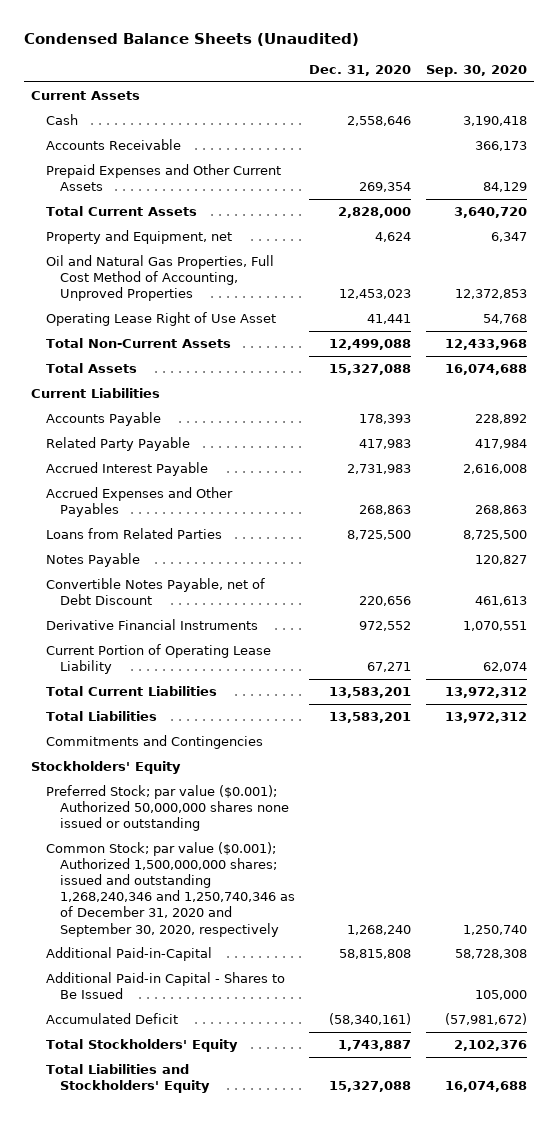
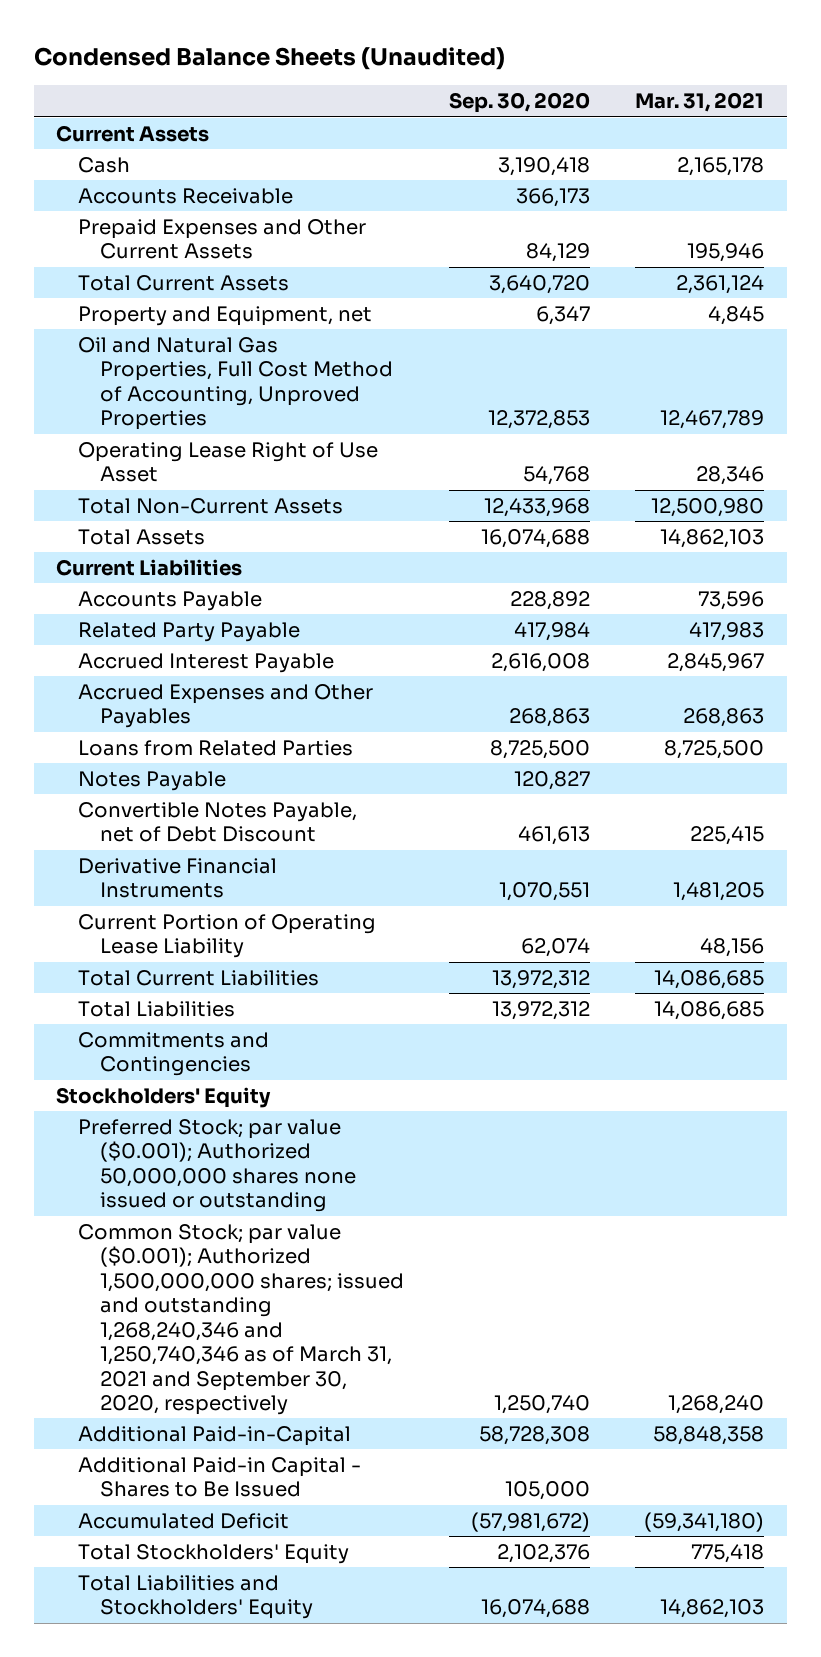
[309,65,412,77] Dec. 31, 2020 -> none
none -> [635,92,765,113] Mar. 31, 2021
[45,841,295,937] Common Stock; par value ($0.001); Authorized 1,500,000,000 shares; issued and outstanding 1,268,240,346 and 1,250,740,346 as of December 31, 2020 and September 30, 2020, respectively -> [78,1223,405,1416] Common Stock; par value ($0.001); Authorized 1,500,000,000 shares; issued and outstanding 1,268,240,346 and 1,250,740,346 as of March 31, 2021 and September 30, 2020, respectively

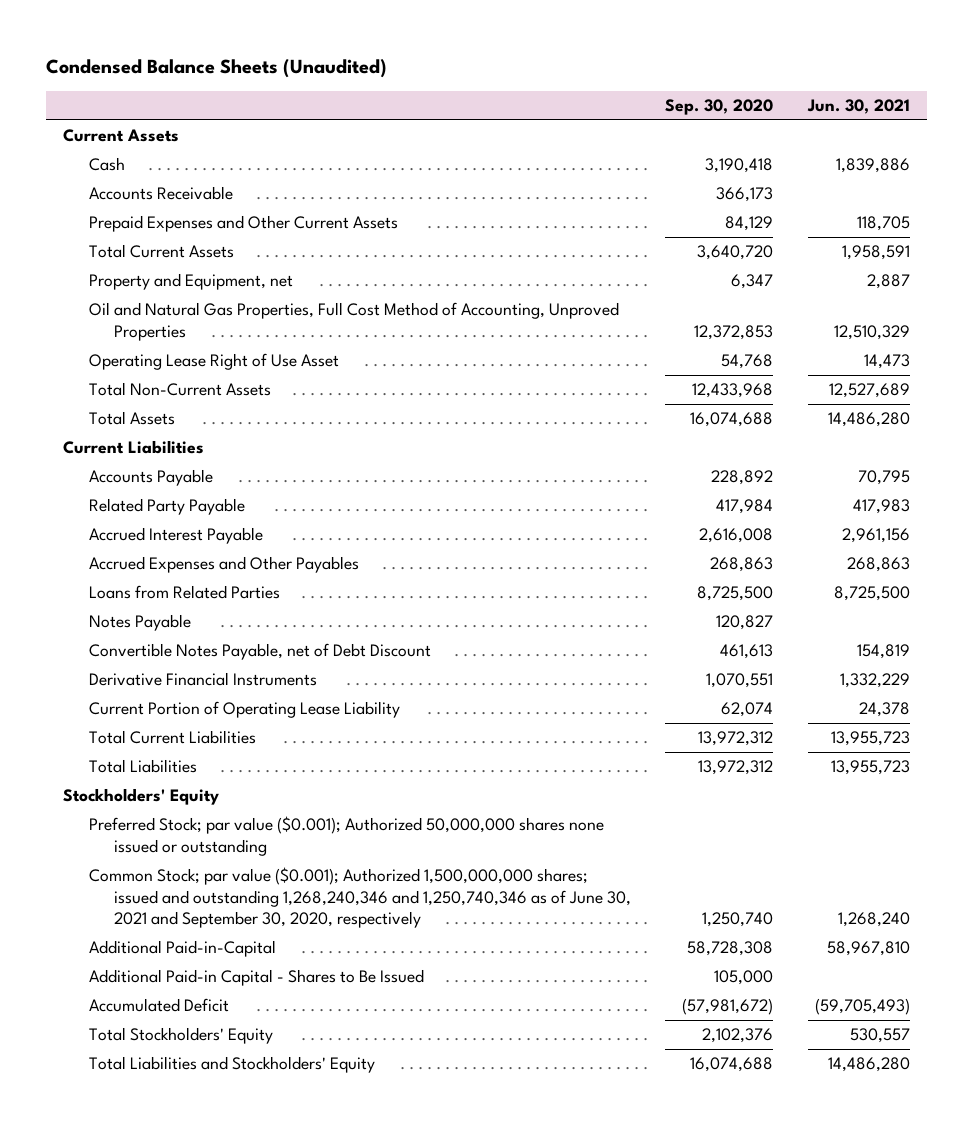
[635,92,765,113] Mar. 31, 2021 -> none
none -> [806,99,910,115] Jun. 30, 2021
[78,1031,270,1077] Commitments and Contingencies -> none
[78,1223,405,1416] Common Stock; par value ($0.001); Authorized 1,500,000,000 shares; issued and outstanding 1,268,240,346 and 1,250,740,346 as of March 31, 2021 and September 30, 2020, respectively -> [88,867,632,929] Common Stock; par value ($0.001); Authorized 1,500,000,000 shares; issued and outstanding 1,268,240,346 and 1,250,740,346 as of June 30, 2021 and September 30, 2020, respectively

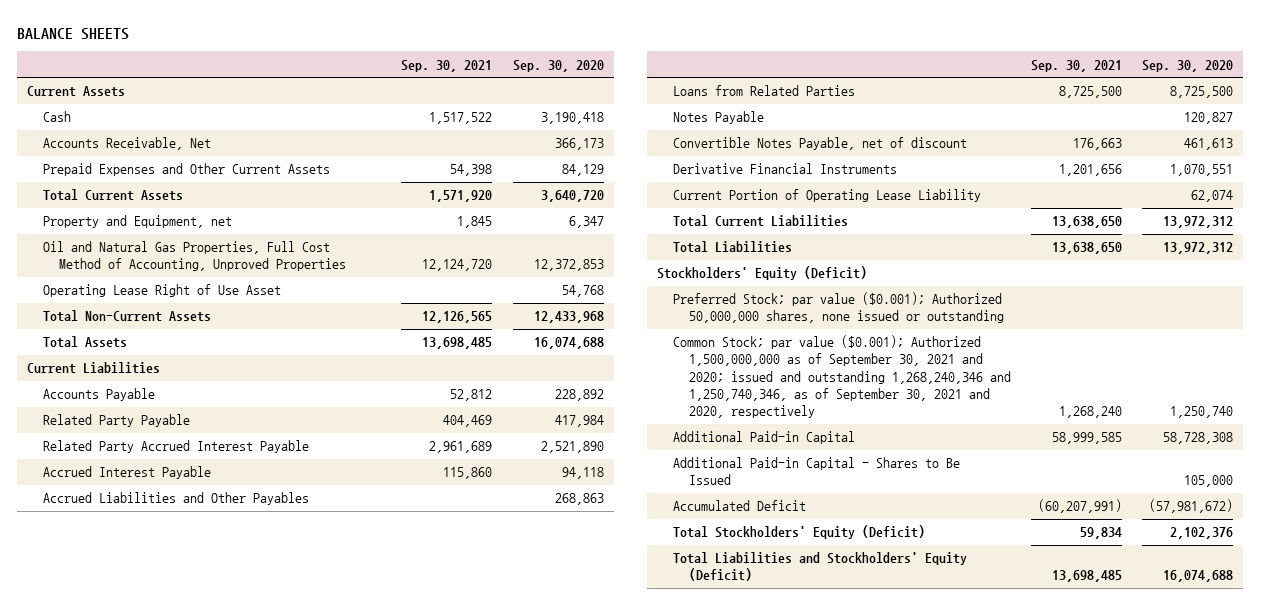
[45,59,387,79] Condensed Balance Sheets (Unaudited) -> [17,27,130,40] BALANCE SHEETS
[806,99,910,115] Jun. 30, 2021 -> none
none -> [401,59,493,72] Sep. 30, 2021
[88,186,233,201] Accounts Receivable -> [43,137,212,151] Accounts Receivable, Net
none -> [43,440,310,454] Related Party Accrued Interest Payable
[699,528,774,544] 2,616,008 -> [561,467,604,480] 94,118
[88,556,359,574] Accrued Expenses and Other Payables -> [43,492,310,506] Accrued Liabilities and Other Payables
[88,643,431,661] Convertible Notes Payable, net of Debt Discount -> [673,137,968,151] Convertible Notes Payable, net of discount
[62,788,219,806] Stockholders' Equity -> [657,266,868,281] Stockholders' Equity (Deficit)
[88,816,604,856] Preferred Stock; par value ($0.001); Authorized 50,000,000 shares none issued or outstanding -> [673,292,1004,324] Preferred Stock; par value ($0.001); Authorized 50,000,000 shares, none issued or outstanding
[88,867,632,929] Common Stock; par value ($0.001); Authorized 1,500,000,000 shares; issued and outstanding 1,268,240,346 and 1,250,740,346 as of June 30, 2021 and September 30, 2020, respectively -> [673,335,1011,418] Common Stock; par value ($0.001); Authorized 1,500,000,000 as of September 30, 2021 and 2020; issued and outstanding 1,268,240,346 and 1,250,740,346, as of September 30, 2021 and 2020, respectively
[88,940,276,958] Additional Paid-in-Capital -> [673,431,856,445] Additional Paid-in Capital
[88,1027,273,1045] Total Stockholders' Equity -> [673,525,926,540] Total Stockholders' Equity (Deficit)
[88,1056,375,1074] Total Liabilities and Stockholders' Equity -> [673,552,968,582] Total Liabilities and Stockholders' Equity (Deficit)

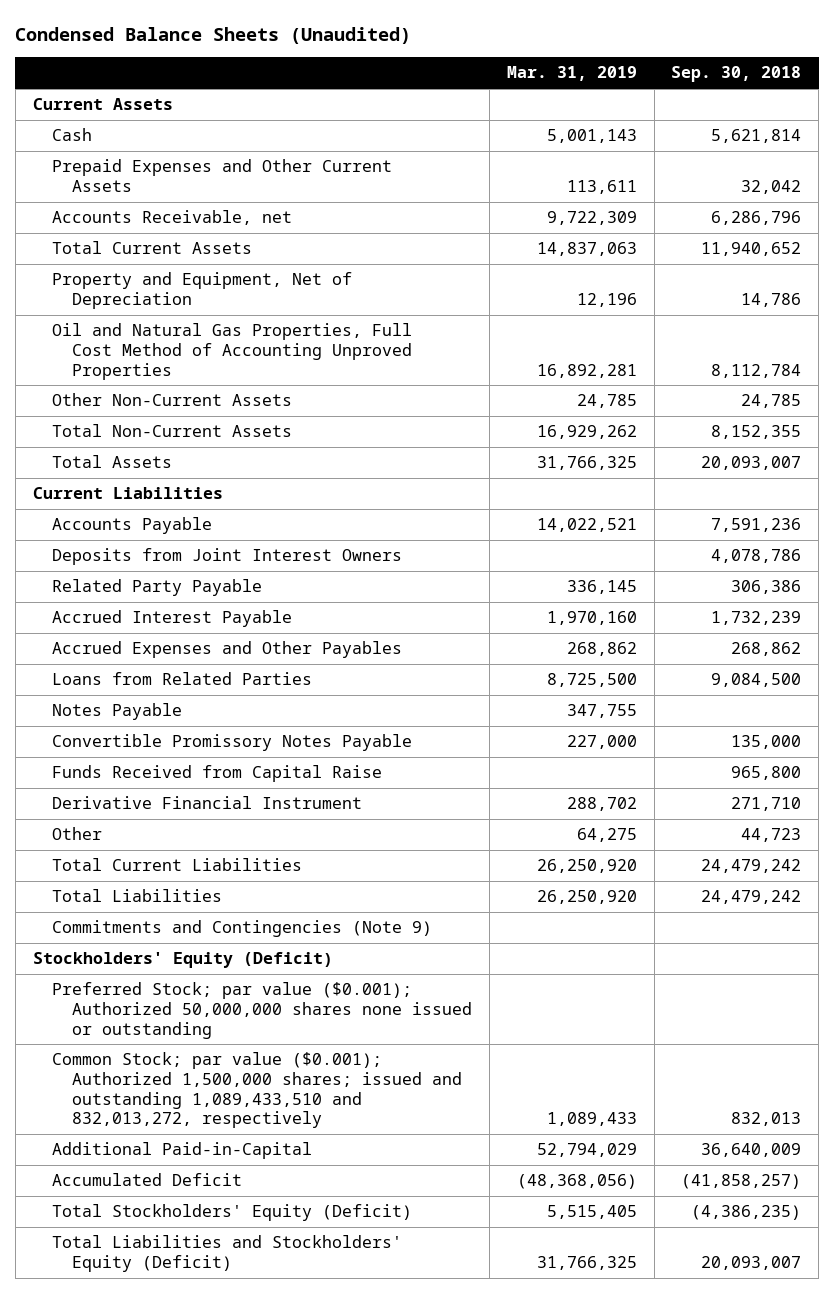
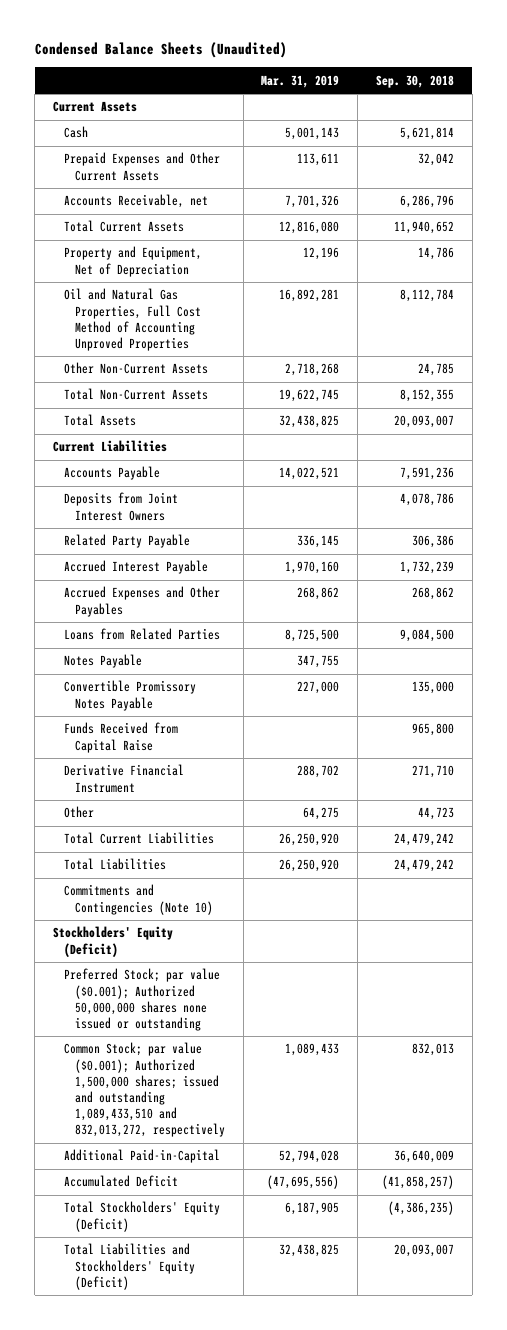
[546,211,637,226] 9,722,309 -> [285,195,340,209] 7,701,326
[536,242,637,257] 14,837,063 -> [279,221,340,235] 12,816,080
[576,394,637,409] 24,785 -> [285,363,340,377] 2,718,268
[536,425,637,440] 16,929,262 -> [279,389,340,403] 19,622,745
[536,456,637,471] 31,766,325 -> [279,415,340,429] 32,438,825
[52,920,433,938] Commitments and Contingencies (Note 9) -> [63,884,214,915] Commitments and Contingencies (Note 10)
[536,1143,637,1158] 52,794,029 -> [279,1150,340,1164] 52,794,028
[516,1174,637,1190] (48,368,056) -> [267,1175,340,1190] (47,695,556)
[546,1205,637,1220] 5,515,405 -> [285,1202,340,1216] 6,187,905
[536,1256,637,1271] 31,766,325 -> [279,1244,340,1258] 32,438,825

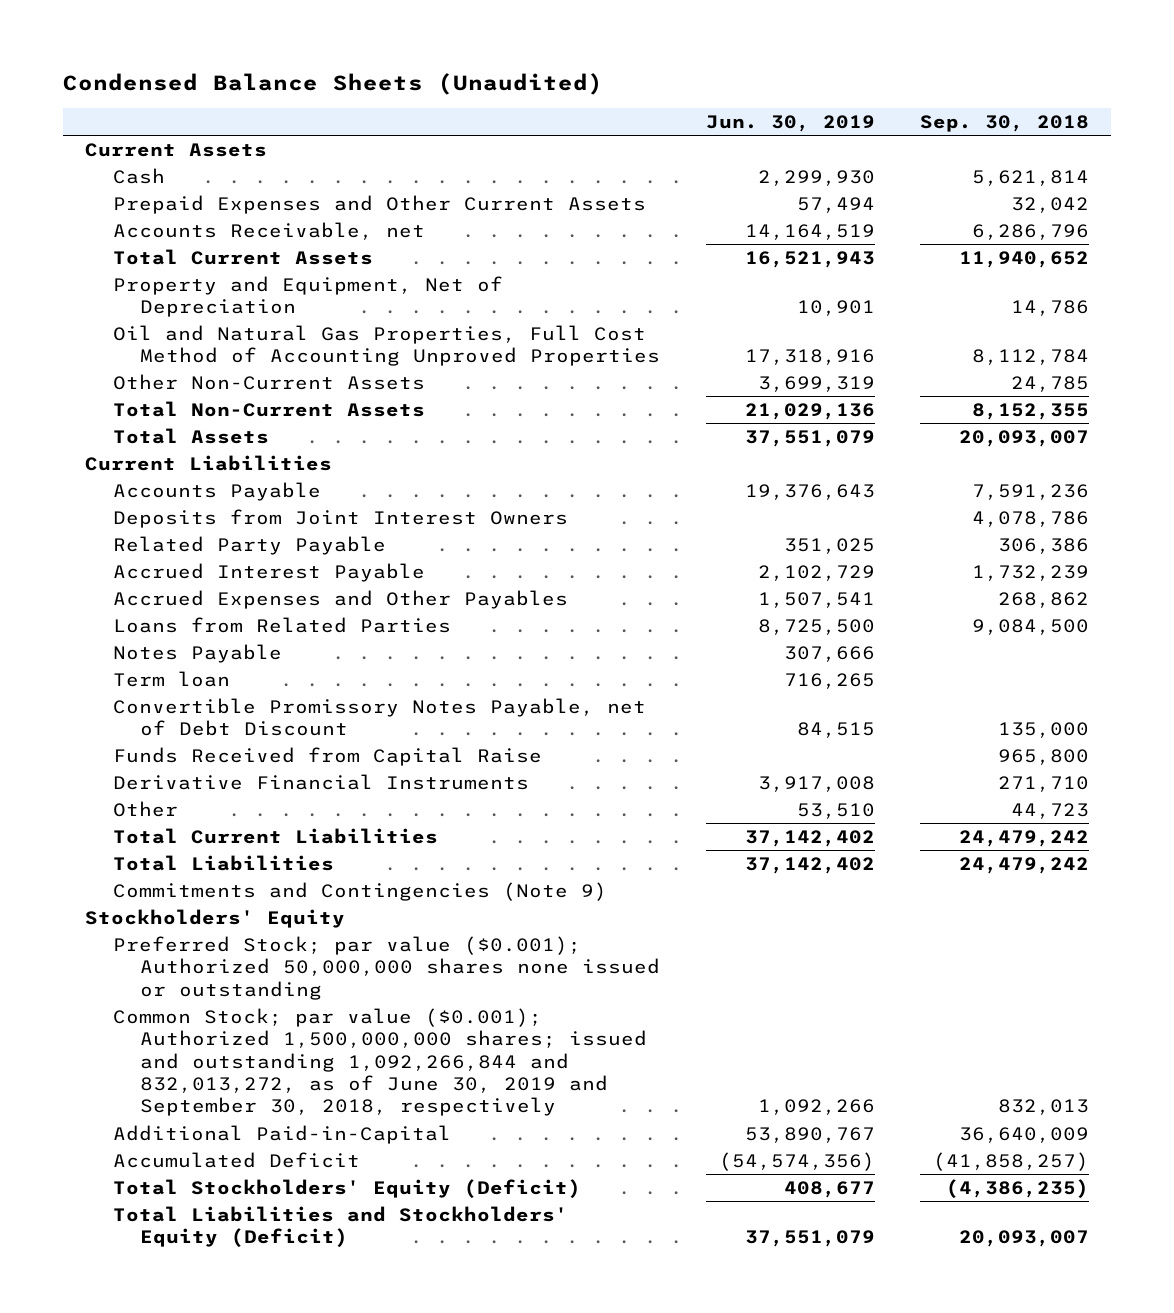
[261,74,340,88] Mar. 31, 2019 -> none
none -> [705,115,875,133] Jun. 30, 2019
none -> [112,670,230,687] Term loan
[63,680,196,711] Convertible Promissory Notes Payable -> [112,697,646,737] Convertible Promissory Notes Payable, net of Debt Discount
[63,764,184,793] Derivative Financial Instrument -> [112,773,529,790] Derivative Financial Instruments
[63,884,214,915] Commitments and Contingencies (Note 10) -> [112,881,607,901] Commitments and Contingencies (Note 9)
[52,926,173,957] Stockholders' Equity (Deficit) -> [85,908,346,928] Stockholders' Equity
[63,1042,226,1138] Common Stock; par value ($0.001); Authorized 1,500,000 shares; issued and outstanding 1,089,433,510 and 832,013,272, respectively -> [112,1007,648,1117] Common Stock; par value ($0.001); Authorized 1,500,000,000 shares; issued and outstanding 1,092,266,844 and 832,013,272, as of June 30, 2019 and September 30, 2018, respectively

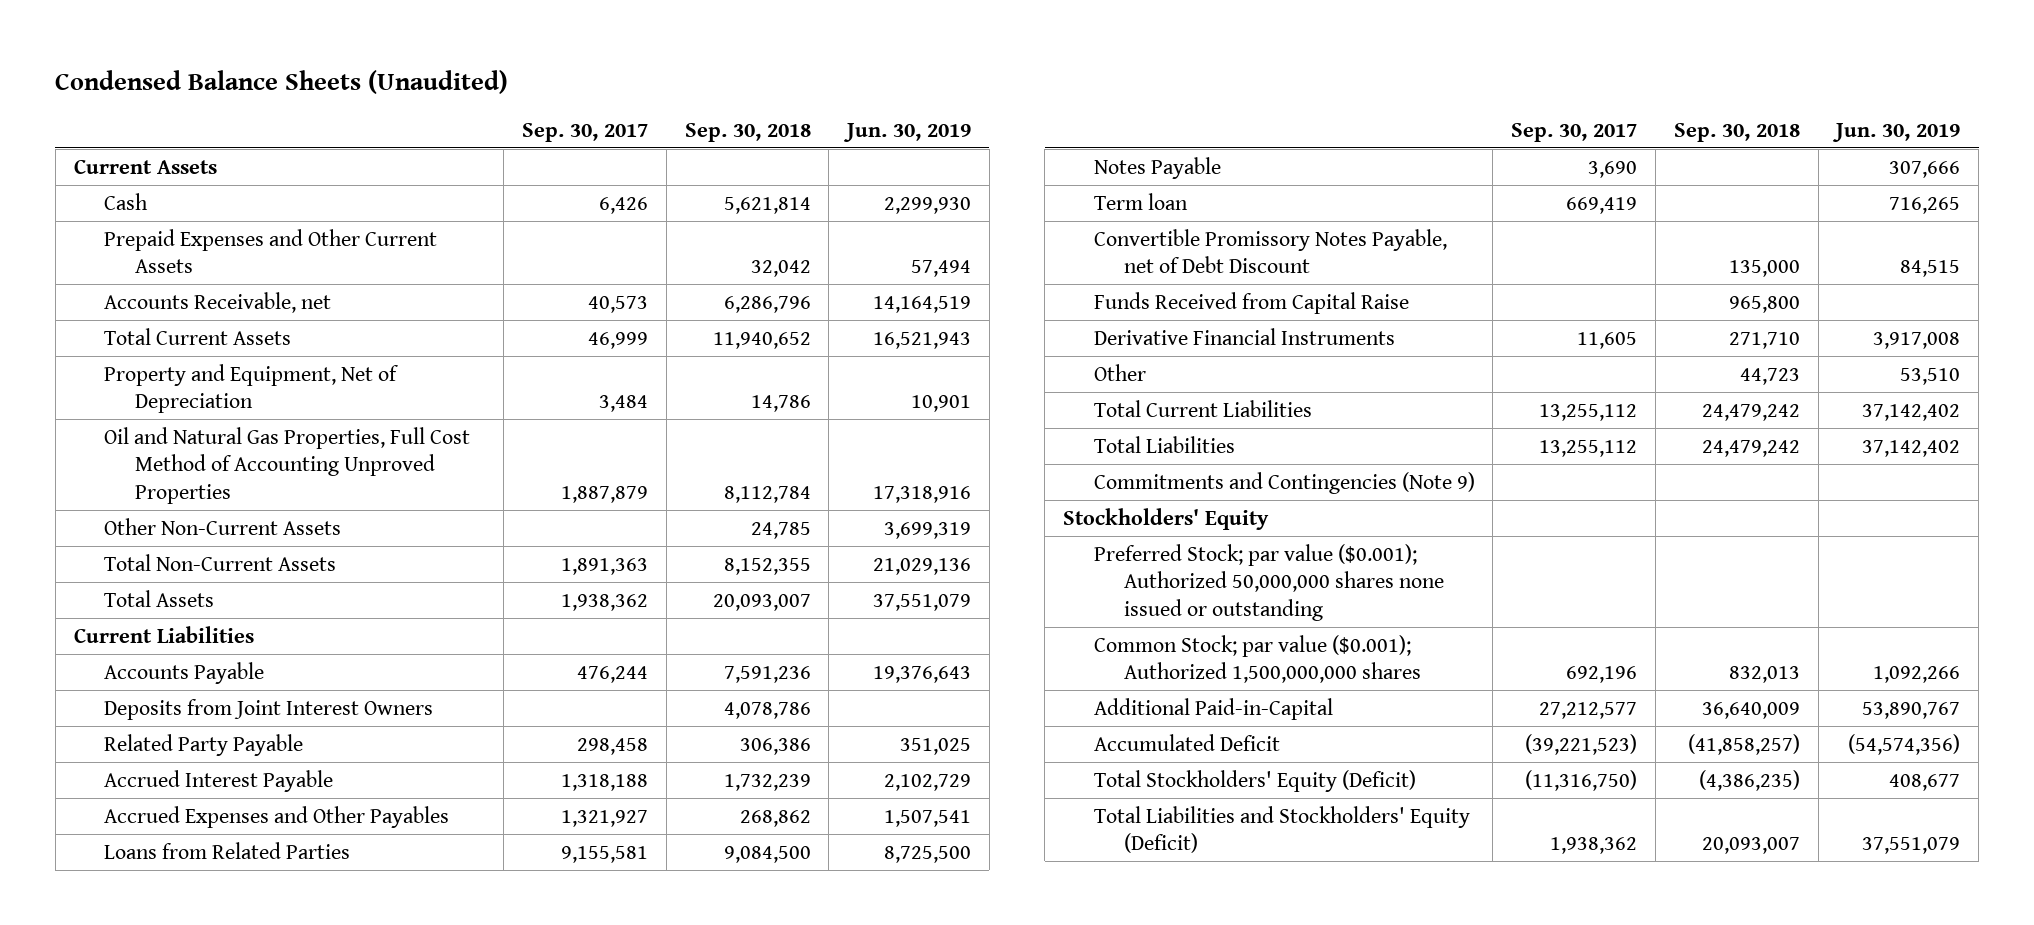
none -> [522,122,649,142] Sep. 30, 2017
[112,1007,648,1117] Common Stock; par value ($0.001); Authorized 1,500,000,000 shares; issued and outstanding 1,092,266,844 and 832,013,272, as of June 30, 2019 and September 30, 2018, respectively -> [1093,634,1422,684] Common Stock; par value ($0.001); Authorized 1,500,000,000 shares

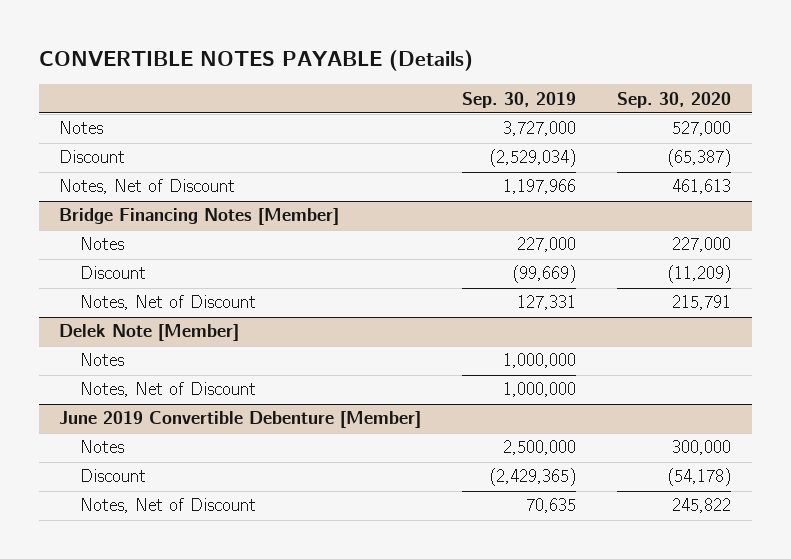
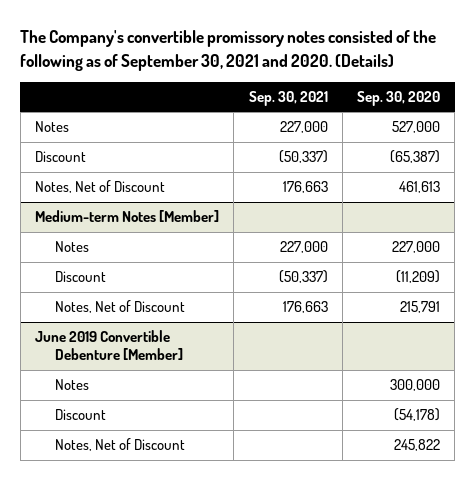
[38,50,473,72] CONVERTIBLE NOTES PAYABLE (Details) -> [20,30,437,71] The Company's convertible promissory notes consisted of the following as of September 30, 2021 and 2020. (Details)
[462,91,577,108] Sep. 30, 2019 -> none
none -> [248,90,328,106] Sep. 30, 2021
[59,208,340,226] Bridge Financing Notes [Member] -> [35,210,220,223] Medium-term Notes [Member]
[59,324,240,342] Delek Note [Member] -> none
[79,353,124,367] Notes -> none
[79,382,256,398] Notes, Net of Discount -> none

